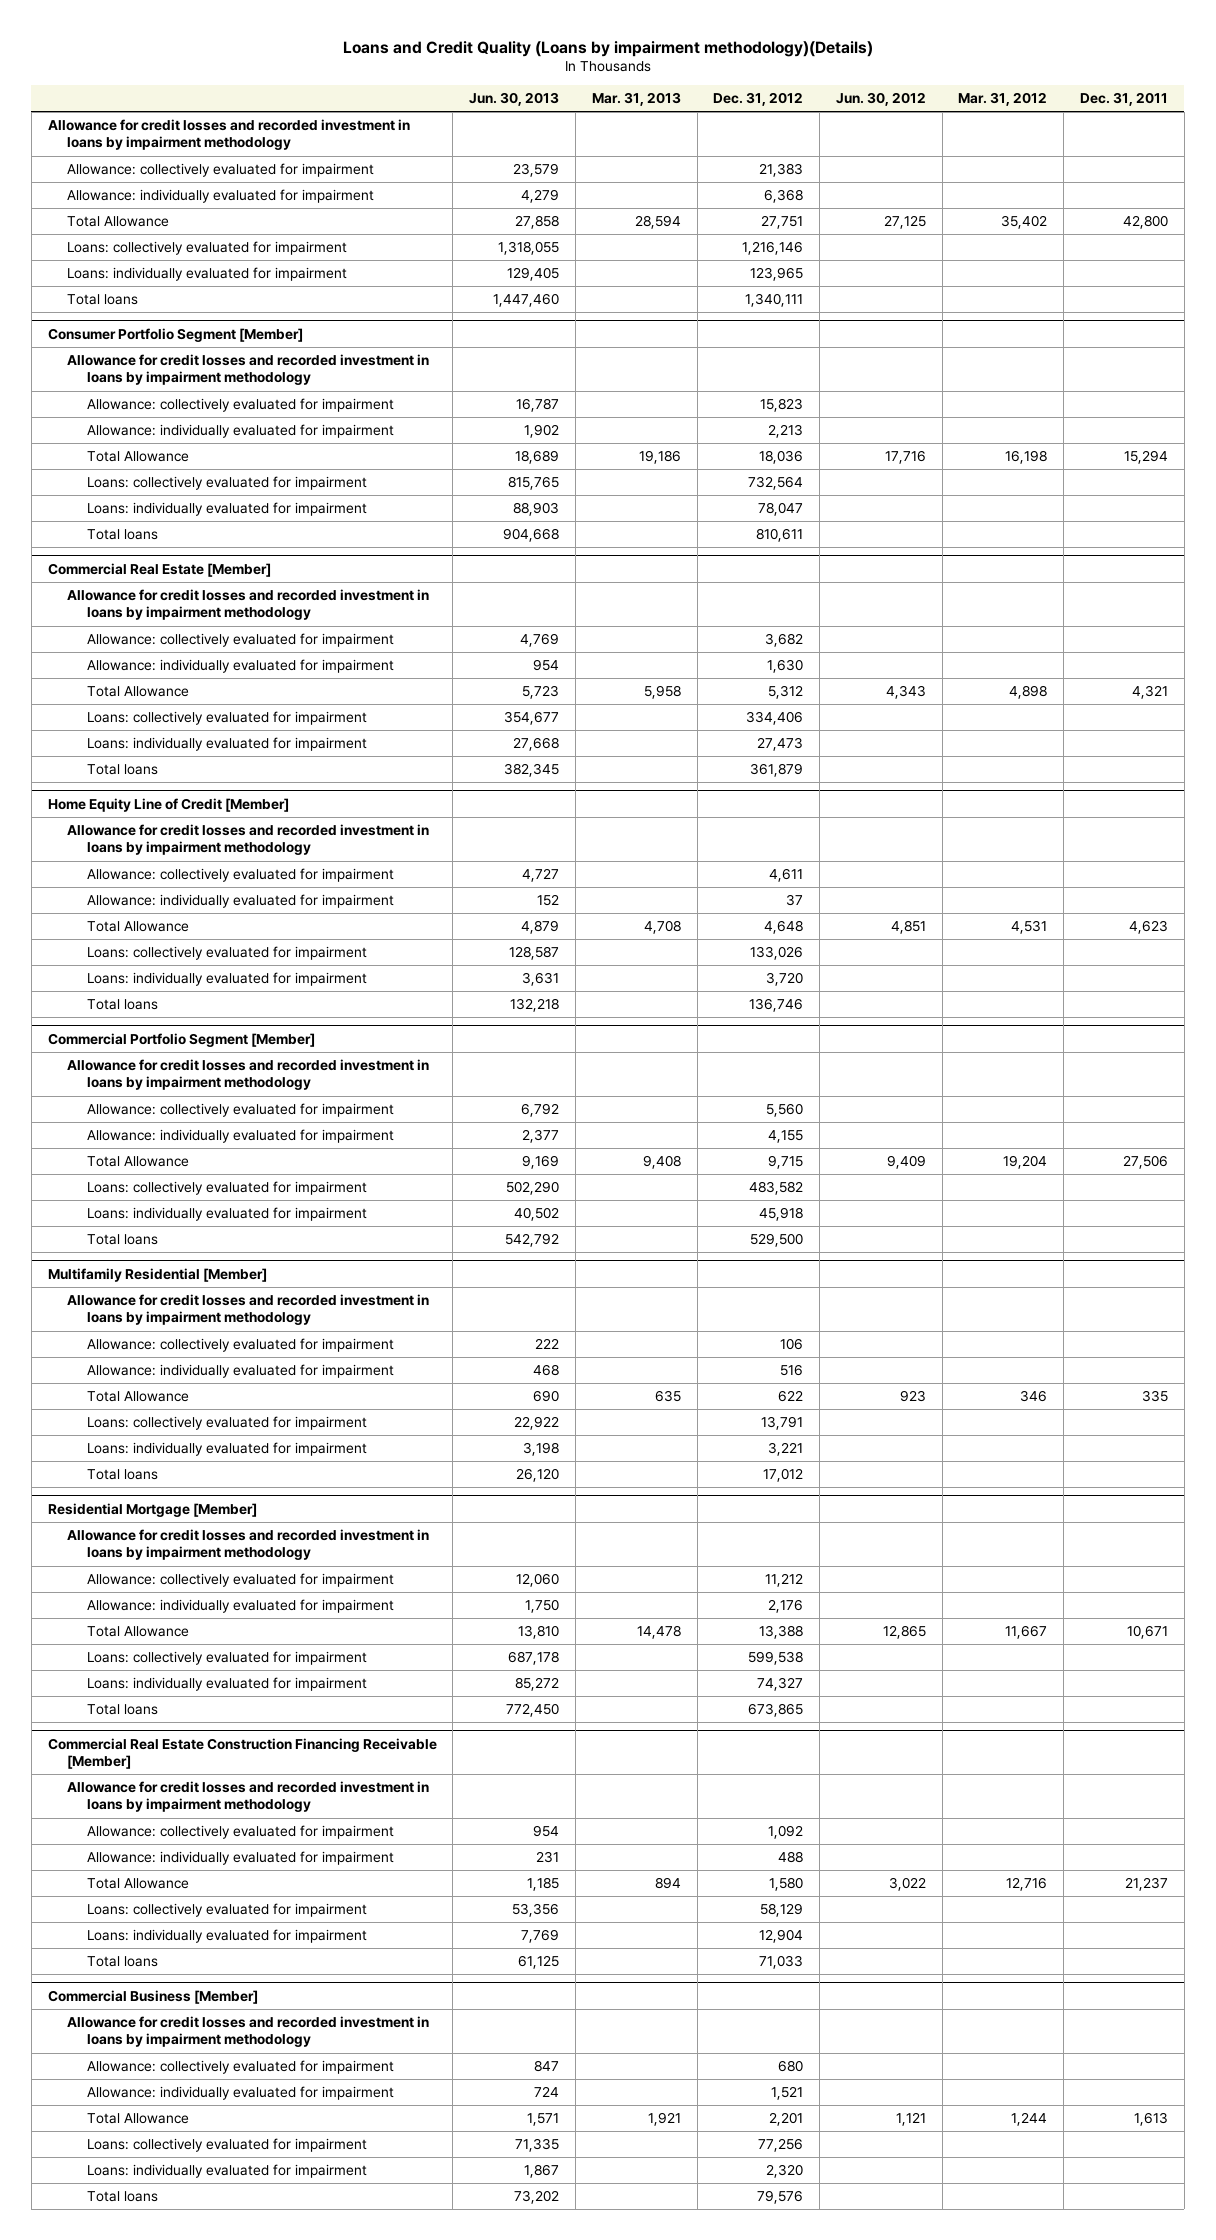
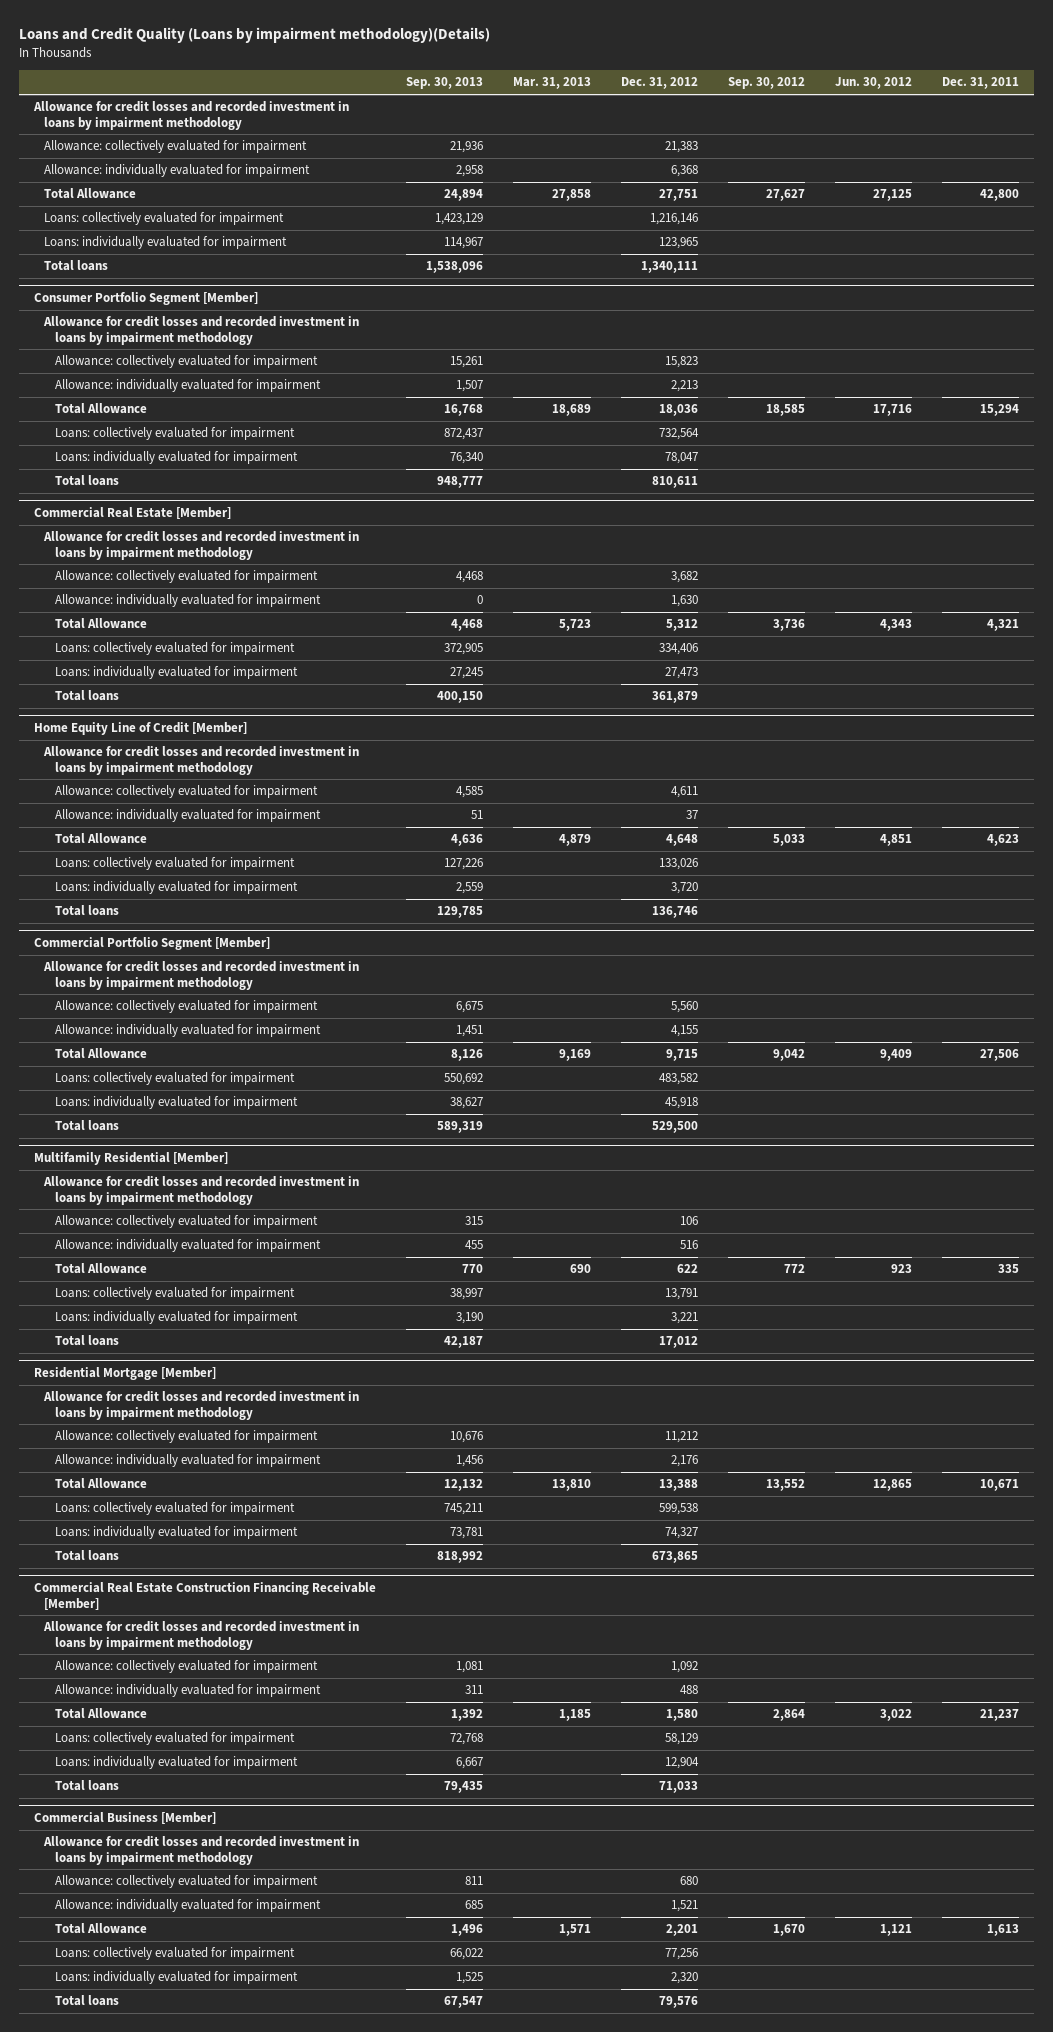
[469,92,560,107] Jun. 30, 2013 -> none
[958,92,1048,107] Mar. 31, 2012 -> none
none -> [405,77,483,90] Sep. 30, 2013
none -> [727,77,805,90] Sep. 30, 2012
[634,214,681,229] 28,594 -> [551,189,591,202] 27,858
[638,449,681,464] 19,186 -> [551,404,591,417] 18,689
[643,684,681,699] 5,958 -> [558,619,591,632] 5,723
[643,919,681,934] 4,708 -> [558,834,591,847] 4,879
[642,1154,681,1169] 9,408 -> [558,1049,591,1062] 9,169
[654,1389,681,1402] 635 -> [569,1264,591,1274] 690
[636,1624,681,1639] 14,478 -> [551,1479,591,1492] 13,810
[654,1876,681,1889] 894 -> [558,1709,591,1722] 1,185
[647,2111,681,2126] 1,921 -> [558,1924,591,1937] 1,571

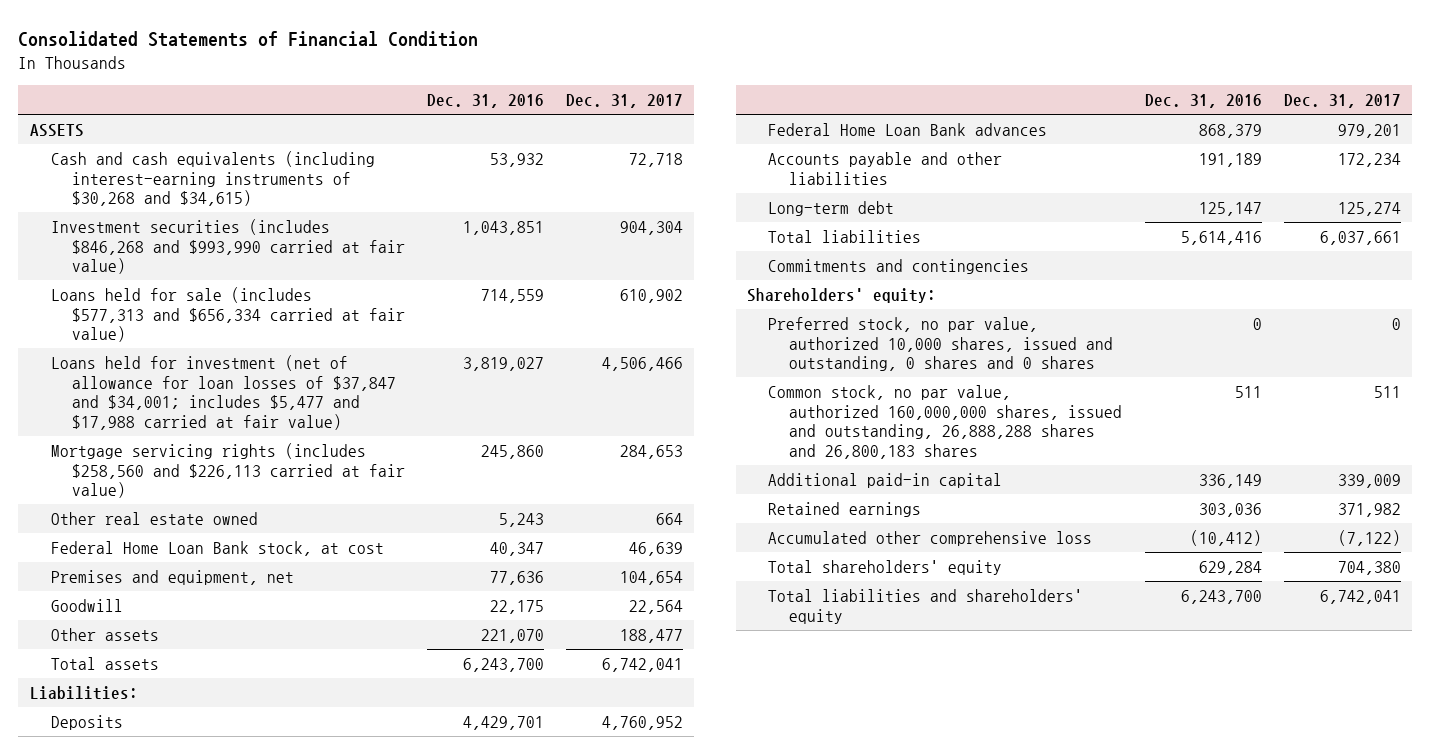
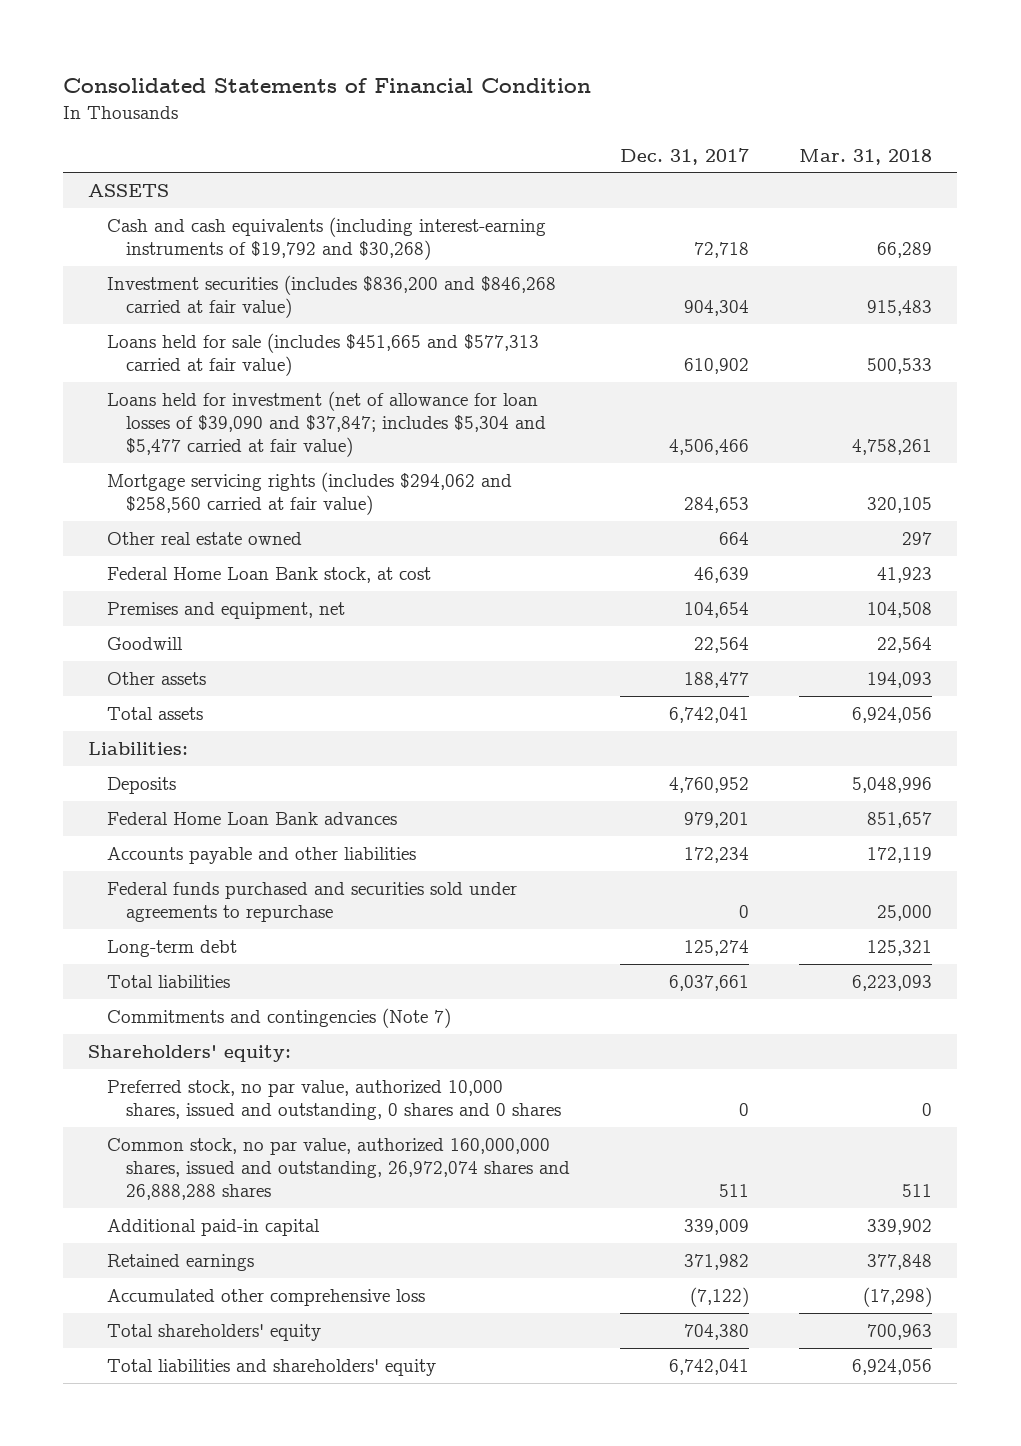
[426,94,544,109] Dec. 31, 2016 -> none
none -> [799,148,933,165] Mar. 31, 2018
[50,150,375,207] Cash and cash equivalents (including interest-earning instruments of $30,268 and $34,615) -> [107,217,547,260] Cash and cash equivalents (including interest-earning instruments of $19,792 and $30,268)
[50,218,405,275] Investment securities (includes $846,268 and $993,990 carried at fair value) -> [107,275,557,318] Investment securities (includes $836,200 and $846,268 carried at fair value)
[50,286,405,343] Loans held for sale (includes $577,313 and $656,334 carried at fair value) -> [107,333,540,376] Loans held for sale (includes $451,665 and $577,313 carried at fair value)
[50,354,396,431] Loans held for investment (net of allowance for loan losses of $37,847 and $34,001; includes $5,477 and $17,988 carried at fair value) -> [107,391,546,457] Loans held for investment (net of allowance for loan losses of $39,090 and $37,847; includes $5,304 and $5,477 carried at fair value)
[50,442,405,499] Mortgage servicing rights (includes $258,560 and $226,113 carried at fair value) -> [107,472,513,515] Mortgage servicing rights (includes $294,062 and $258,560 carried at fair value)
none -> [107,882,518,922] Federal funds purchased and securities sold under agreements to repurchase
[768,258,1030,274] Commitments and contingencies -> [107,1008,452,1029] Commitments and contingencies (Note 7)
[768,384,1123,460] Common stock, no par value, authorized 160,000,000 shares, issued and outstanding, 26,888,288 shares and 26,800,183 shares -> [107,1138,570,1200] Common stock, no par value, authorized 160,000,000 shares, issued and outstanding, 26,972,074 shares and 26,888,288 shares

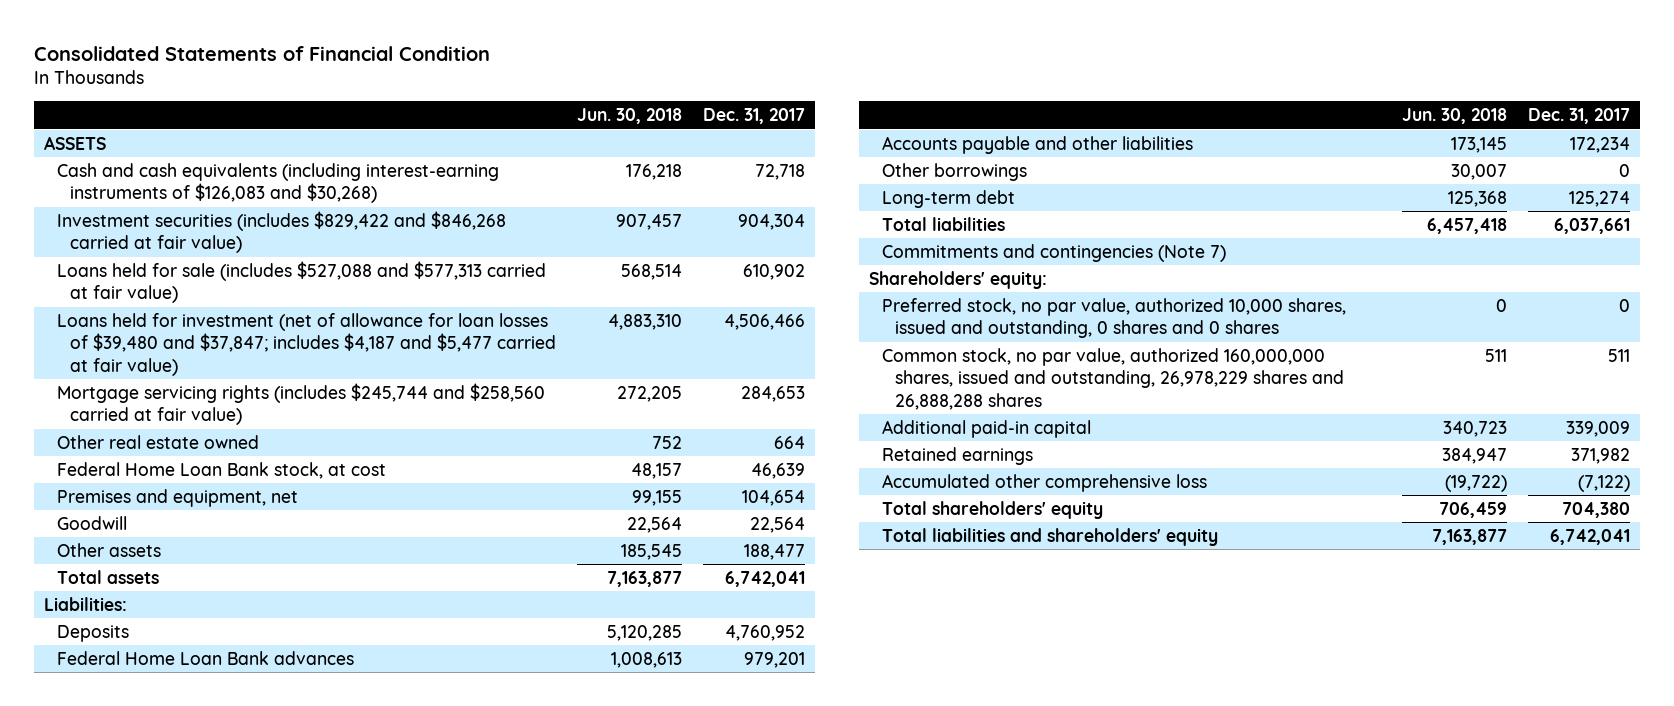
[799,148,933,165] Mar. 31, 2018 -> none
none -> [576,108,682,125] Jun. 30, 2018
[107,217,547,260] Cash and cash equivalents (including interest-earning instruments of $19,792 and $30,268) -> [57,162,500,204] Cash and cash equivalents (including interest-earning instruments of $126,083 and $30,268)
[107,275,557,318] Investment securities (includes $836,200 and $846,268 carried at fair value) -> [57,210,507,254] Investment securities (includes $829,422 and $846,268 carried at fair value)
[107,333,540,376] Loans held for sale (includes $451,665 and $577,313 carried at fair value) -> [57,260,547,304] Loans held for sale (includes $527,088 and $577,313 carried at fair value)
[107,391,546,457] Loans held for investment (net of allowance for loan losses of $39,090 and $37,847; includes $5,304 and $5,477 carried at fair value) -> [57,312,556,376] Loans held for investment (net of allowance for loan losses of $39,480 and $37,847; includes $4,187 and $5,477 carried at fair value)
[107,472,513,515] Mortgage servicing rights (includes $294,062 and $258,560 carried at fair value) -> [57,382,546,426] Mortgage servicing rights (includes $245,744 and $258,560 carried at fair value)
[107,882,518,922] Federal funds purchased and securities sold under agreements to repurchase -> none
none -> [881,162,1027,181] Other borrowings
[107,1138,570,1200] Common stock, no par value, authorized 160,000,000 shares, issued and outstanding, 26,972,074 shares and 26,888,288 shares -> [881,347,1344,410] Common stock, no par value, authorized 160,000,000 shares, issued and outstanding, 26,978,229 shares and 26,888,288 shares

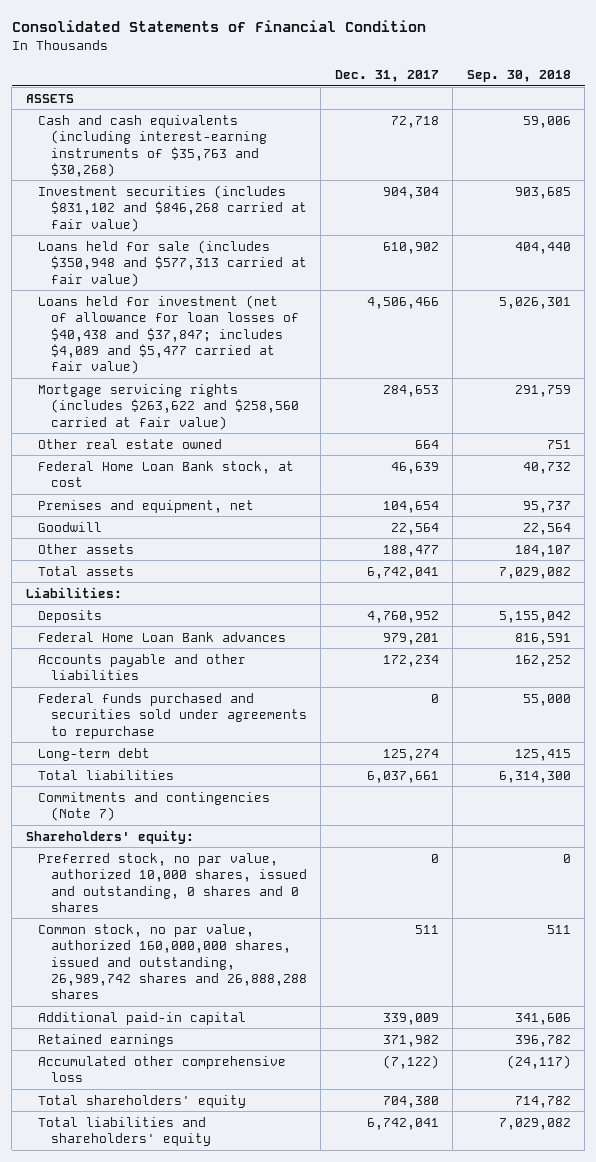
[576,108,682,125] Jun. 30, 2018 -> none
none -> [466,69,571,82] Sep. 30, 2018
[57,162,500,204] Cash and cash equivalents (including interest-earning instruments of $126,083 and $30,268) -> [38,114,267,177] Cash and cash equivalents (including interest-earning instruments of $35,763 and $30,268)
[57,210,507,254] Investment securities (includes $829,422 and $846,268 carried at fair value) -> [38,184,307,232] Investment securities (includes $831,102 and $846,268 carried at fair value)
[57,260,547,304] Loans held for sale (includes $527,088 and $577,313 carried at fair value) -> [38,239,307,287] Loans held for sale (includes $350,948 and $577,313 carried at fair value)
[57,312,556,376] Loans held for investment (net of allowance for loan losses of $39,480 and $37,847; includes $4,187 and $5,477 carried at fair value) -> [38,294,299,375] Loans held for investment (net of allowance for loan losses of $40,438 and $37,847; includes $4,089 and $5,477 carried at fair value)
[57,382,546,426] Mortgage servicing rights (includes $245,744 and $258,560 carried at fair value) -> [38,383,299,430] Mortgage servicing rights (includes $263,622 and $258,560 carried at fair value)
[881,162,1027,181] Other borrowings -> none
none -> [38,692,307,739] Federal funds purchased and securities sold under agreements to repurchase
[881,347,1344,410] Common stock, no par value, authorized 160,000,000 shares, issued and outstanding, 26,978,229 shares and 26,888,288 shares -> [38,923,307,1000] Common stock, no par value, authorized 160,000,000 shares, issued and outstanding, 26,989,742 shares and 26,888,288 shares

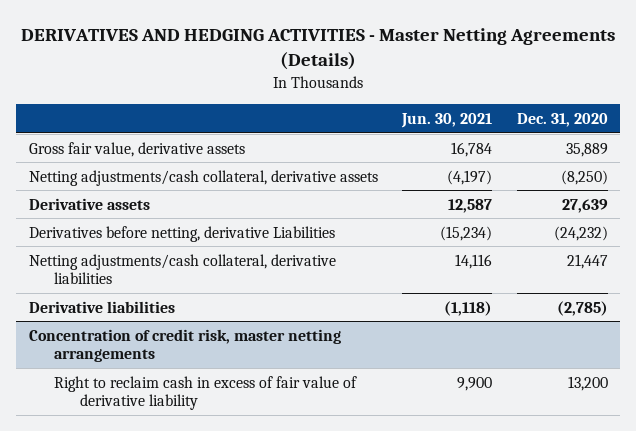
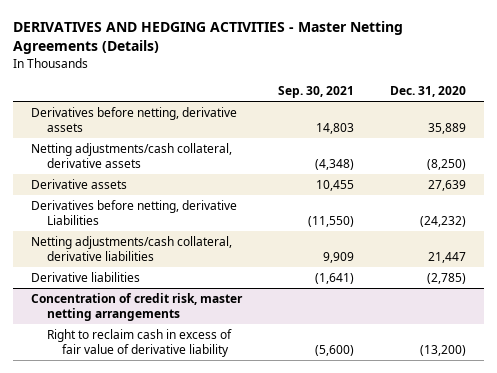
[401,112,493,128] Jun. 30, 2021 -> none
none -> [278,86,355,99] Sep. 30, 2021
[28,141,245,157] Gross fair value, derivative assets -> [31,107,238,132] Derivatives before netting, derivative assets
[567,375,608,391] 13,200 -> [419,344,466,356] (13,200)

